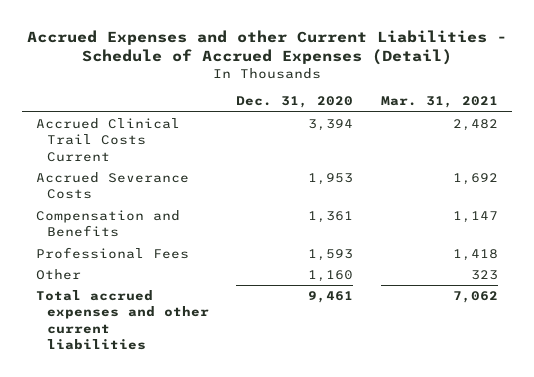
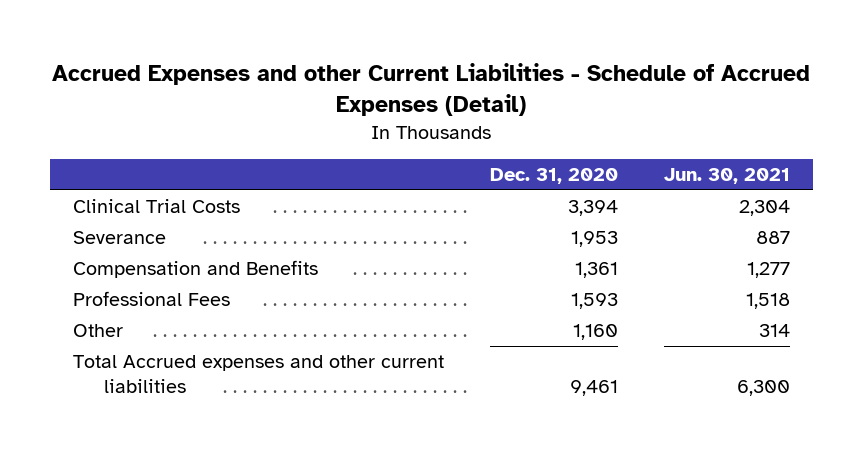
[380,96,498,109] Mar. 31, 2021 -> none
none -> [663,168,790,185] Jun. 30, 2021
[35,118,180,162] Accrued Clinical Trail Costs Current -> [73,199,241,214] Clinical Trial Costs
[35,172,189,200] Accrued Severance Costs -> [73,231,167,245] Severance
[35,290,209,350] Total accrued expenses and other current liabilities -> [73,355,445,393] Total Accrued expenses and other current liabilities

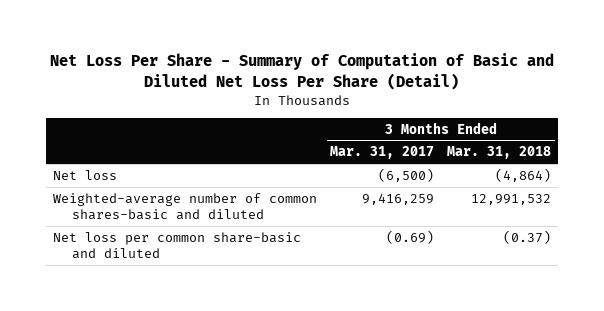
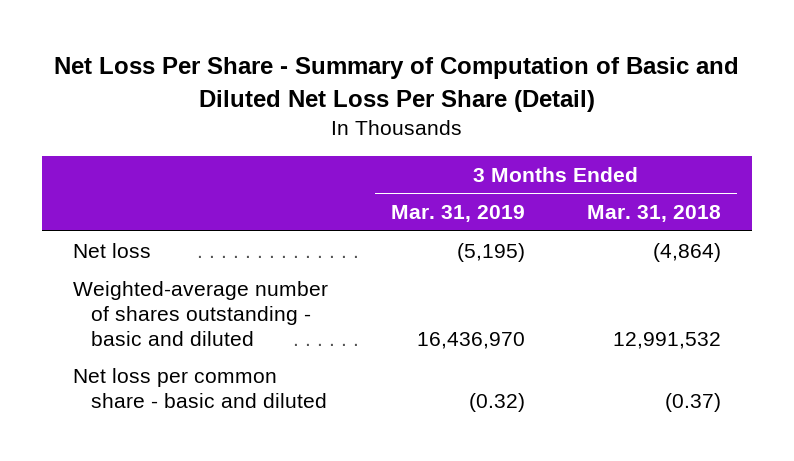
[330,146,435,160] Mar. 31, 2017 -> none
none -> [390,205,525,223] Mar. 31, 2019
[52,192,317,221] Weighted-average number of common shares-basic and diluted -> [73,280,329,346] Weighted-average number of shares outstanding - basic and diluted
[52,231,301,260] Net loss per common share-basic and diluted -> [73,367,328,408] Net loss per common share - basic and diluted

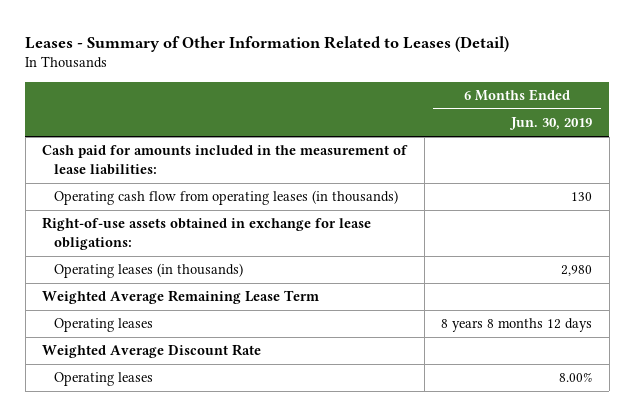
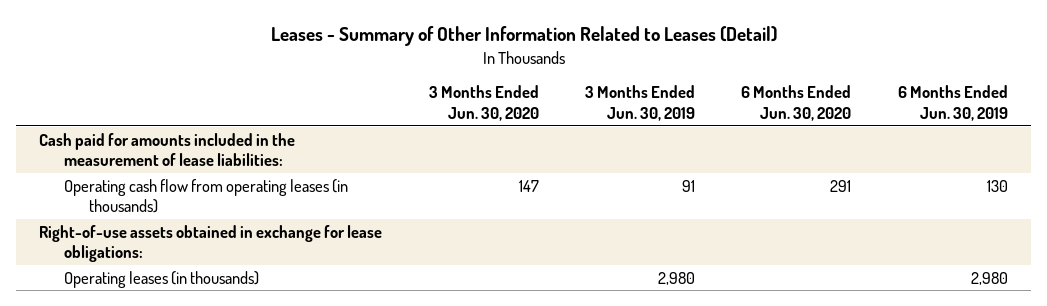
none -> [428,85,539,122] 3 Months Ended Jun. 30, 2020
none -> [585,85,696,122] 3 Months Ended Jun. 30, 2019
none -> [741,85,852,122] 6 Months Ended Jun. 30, 2020
[42,290,320,305] Weighted Average Remaining Lease Term -> none
[53,318,153,333] Operating leases -> none
[42,344,262,359] Weighted Average Discount Rate -> none
[53,372,153,387] Operating leases -> none

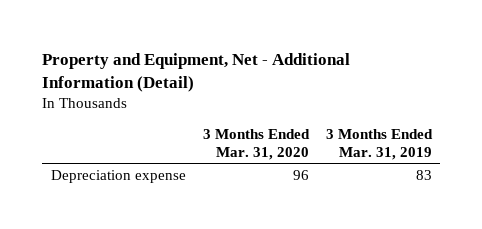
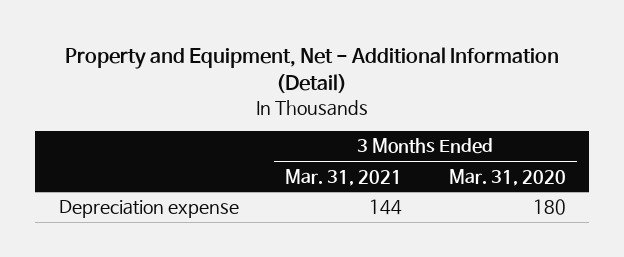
[325,129,433,160] 3 Months Ended Mar. 31, 2019 -> none
none -> [285,168,403,186] Mar. 31, 2021
[292,170,309,181] 96 -> [532,199,566,216] 180

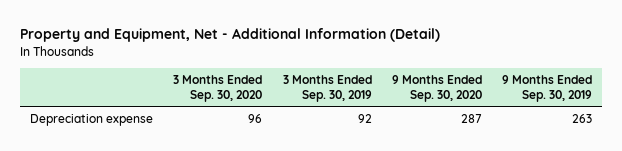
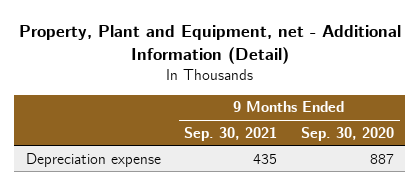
[20,28,441,43] Property and Equipment, Net - Additional Information (Detail) -> [18,25,401,65] Property, Plant and Equipment, net - Additional Information (Detail)
[173,75,263,102] 3 Months Ended Sep. 30, 2020 -> none
[282,75,372,102] 3 Months Ended Sep. 30, 2019 -> none
[501,75,592,102] 9 Months Ended Sep. 30, 2019 -> none
none -> [184,126,278,141] Sep. 30, 2021
[460,114,482,124] 287 -> [369,153,394,164] 887

